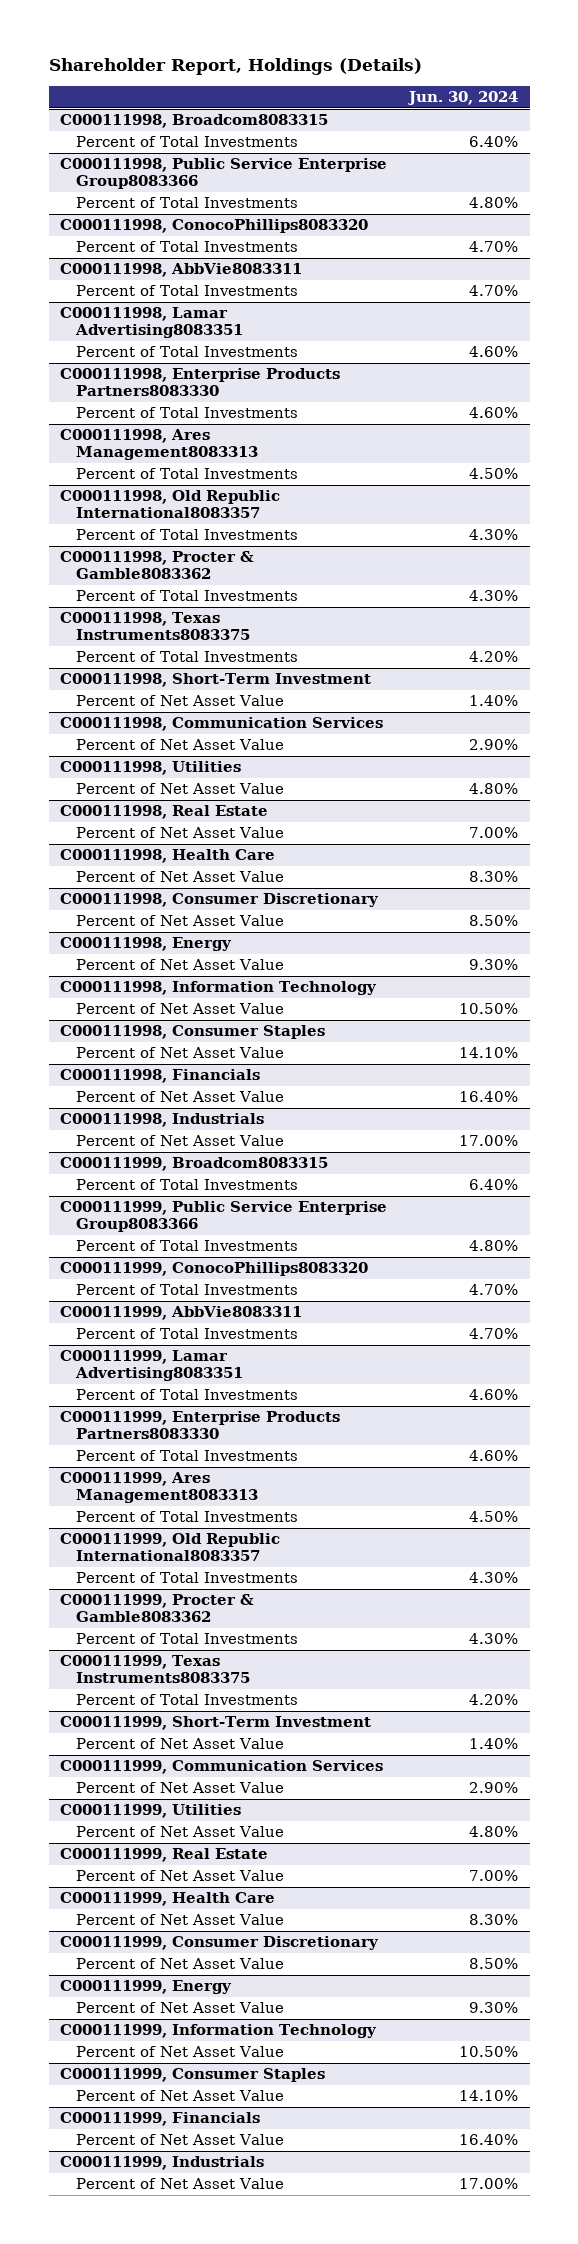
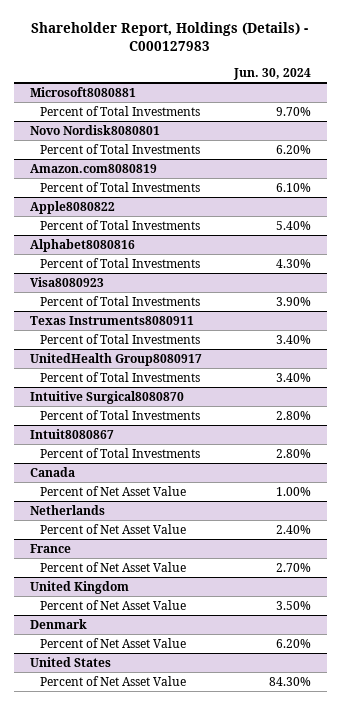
[48,58,422,76] Shareholder Report, Holdings (Details) -> [31,21,309,52] Shareholder Report, Holdings (Details) - C000127983
[60,114,329,129] C000111998, Broadcom8083315 -> none
[60,158,388,190] C000111998, Public Service Enterprise Group8083366 -> none
[60,219,369,234] C000111998, ConocoPhillips8083320 -> none
[60,263,303,278] C000111998, AbbVie8083311 -> none
[60,307,244,339] C000111998, Lamar Advertising8083351 -> none
[76,346,299,358] Percent of Total Investments -> none
[60,368,341,397] C000111998, Enterprise Products Partners8083330 -> none
[76,407,299,419] Percent of Total Investments -> none
[60,429,259,461] C000111998, Ares Management8083313 -> none
[76,468,299,480] Percent of Total Investments -> none
[60,490,281,519] C000111998, Old Republic International8083357 -> none
[76,529,299,541] Percent of Total Investments -> none
[60,551,255,580] C000111998, Procter & Gamble8083362 -> none
[76,590,299,602] Percent of Total Investments -> none
[60,612,251,641] C000111998, Texas Instruments8083375 -> none
[76,651,299,663] Percent of Total Investments -> none
[60,673,372,688] C000111998, Short-Term Investment -> none
[76,695,285,707] Percent of Net Asset Value -> none
[60,717,384,732] C000111998, Communication Services -> none
[76,739,285,751] Percent of Net Asset Value -> none
[60,761,242,776] C000111998, Utilities -> none
[76,783,285,795] Percent of Net Asset Value -> none
[60,805,269,820] C000111998, Real Estate -> none
[76,827,285,839] Percent of Net Asset Value -> none
[60,849,276,864] C000111998, Health Care -> none
[76,871,285,883] Percent of Net Asset Value -> none
[60,893,380,908] C000111998, Consumer Discretionary -> none
[76,915,285,927] Percent of Net Asset Value -> none
[60,937,233,952] C000111998, Energy -> none
[76,959,285,971] Percent of Net Asset Value -> none
[60,981,378,996] C000111998, Information Technology -> none
[76,1003,285,1015] Percent of Net Asset Value -> none
[60,1025,326,1040] C000111998, Consumer Staples -> none
[76,1047,285,1059] Percent of Net Asset Value -> none
[60,1069,261,1084] C000111998, Financials -> none
[76,1091,285,1103] Percent of Net Asset Value -> none
[60,1113,265,1128] C000111998, Industrials -> none
[76,1135,285,1147] Percent of Net Asset Value -> none
[60,1157,329,1172] C000111999, Broadcom8083315 -> none
[76,1179,299,1191] Percent of Total Investments -> none
[60,1201,388,1233] C000111999, Public Service Enterprise Group8083366 -> none
[76,1240,299,1252] Percent of Total Investments -> none
[60,1262,369,1277] C000111999, ConocoPhillips8083320 -> none
[76,1284,299,1296] Percent of Total Investments -> none
[60,1306,303,1321] C000111999, AbbVie8083311 -> none
[76,1328,299,1340] Percent of Total Investments -> none
[60,1350,244,1382] C000111999, Lamar Advertising8083351 -> none
[76,1389,299,1401] Percent of Total Investments -> none
[60,1411,341,1440] C000111999, Enterprise Products Partners8083330 -> none
[76,1450,299,1462] Percent of Total Investments -> none
[60,1472,259,1504] C000111999, Ares Management8083313 -> none
[76,1511,299,1523] Percent of Total Investments -> none
[60,1533,281,1562] C000111999, Old Republic International8083357 -> none
[76,1572,299,1584] Percent of Total Investments -> none
[60,1594,255,1623] C000111999, Procter & Gamble8083362 -> none
none -> [30,86,137,97] Microsoft8080881
[469,136,519,148] 6.40% -> [275,106,311,116] 9.70%
none -> [30,124,161,135] Novo Nordisk8080801
[469,197,519,209] 4.80% -> [275,144,311,154] 6.20%
none -> [30,163,158,173] Amazon.com8080819
[469,241,519,253] 4.70% -> [275,182,311,192] 6.10%
none -> [30,200,116,214] Apple8080822
[469,285,519,297] 4.70% -> [275,220,311,230] 5.40%
none -> [30,238,136,252] Alphabet8080816
[60,1655,251,1684] C000111999, Texas Instruments8083375 -> none
[60,1716,372,1731] C000111999, Short-Term Investment -> none
[60,1760,384,1775] C000111999, Communication Services -> none
[60,1804,242,1819] C000111999, Utilities -> none
[60,1848,269,1863] C000111999, Real Estate -> none
[60,1892,276,1907] C000111999, Health Care -> none
[60,1936,380,1951] C000111999, Consumer Discretionary -> none
[60,1980,233,1995] C000111999, Energy -> none
[76,2002,285,2014] Percent of Net Asset Value -> none
[60,2024,378,2039] C000111999, Information Technology -> none
[76,2046,285,2058] Percent of Net Asset Value -> none
[60,2068,326,2083] C000111999, Consumer Staples -> none
[76,2090,285,2102] Percent of Net Asset Value -> none
[60,2112,261,2127] C000111999, Financials -> none
[76,2134,285,2146] Percent of Net Asset Value -> none
[60,2156,265,2171] C000111999, Industrials -> none
[76,2178,285,2190] Percent of Net Asset Value -> none
none -> [30,276,105,287] Visa8080923
[469,1694,519,1706] 4.20% -> [275,296,311,306] 3.90%
none -> [30,315,195,325] Texas Instruments8080911
none -> [40,333,201,344] Percent of Total Investments
none -> [30,352,203,366] UnitedHealth Group8080917
none -> [40,371,201,382] Percent of Total Investments
none -> [30,390,185,404] Intuitive Surgical8080870
none -> [40,409,201,420] Percent of Total Investments
none -> [30,428,115,439] Intuit8080867
none -> [40,447,201,458] Percent of Total Investments
none -> [30,466,76,477] Canada
[469,1738,519,1750] 1.40% -> [275,486,311,496] 1.00%
none -> [30,504,106,515] Netherlands
[469,1782,519,1794] 2.90% -> [275,524,311,534] 2.40%
none -> [30,543,72,553] France
[469,1826,519,1838] 4.80% -> [275,562,311,572] 2.70%
none -> [30,580,130,594] United Kingdom
[469,1870,519,1882] 7.00% -> [275,600,311,610] 3.50%
none -> [30,618,88,629] Denmark
[469,1914,519,1926] 8.30% -> [275,638,311,648] 6.20%
none -> [30,656,112,667] United States
[469,1958,519,1970] 8.50% -> [268,676,311,686] 84.30%

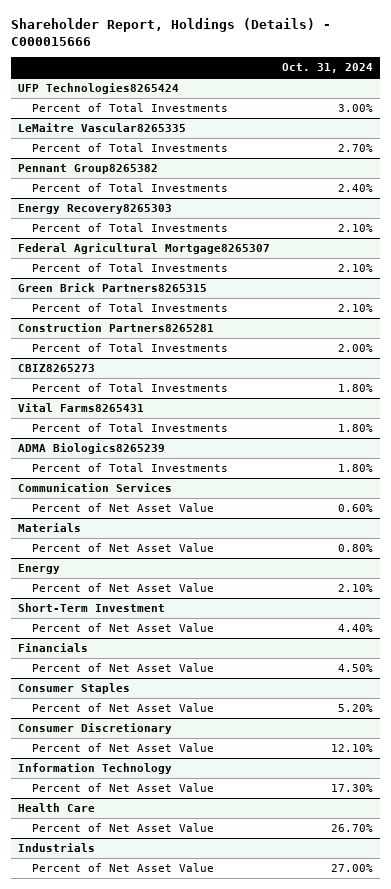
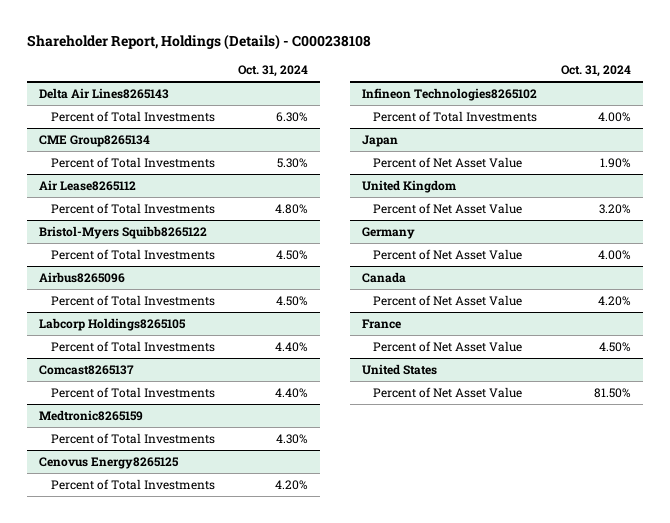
[11,17,332,46] Shareholder Report, Holdings (Details) - C000015666 -> [27,34,372,51] Shareholder Report, Holdings (Details) - C000238108
[17,83,179,95] UFP Technologies8265424 -> none
[17,123,186,133] LeMaitre Vascular8265335 -> none
[17,164,158,175] Pennant Group8265382 -> none
[17,204,172,215] Energy Recovery8265303 -> none
[17,243,270,255] Federal Agricultural Mortgage8265307 -> none
[17,283,207,293] Green Brick Partners8265315 -> none
[17,323,214,333] Construction Partners8265281 -> none
[17,364,95,373] CBIZ8265273 -> none
[17,403,144,413] Vital Farms8265431 -> none
[17,443,165,455] ADMA Biologics8265239 -> none
[17,483,172,493] Communication Services -> none
[17,523,81,533] Materials -> none
[17,564,60,575] Energy -> none
[17,603,165,613] Short-Term Investment -> none
[17,643,88,653] Financials -> none
none -> [39,87,170,99] Delta Air Lines8265143
[338,104,374,113] 3.00% -> [276,111,309,122] 6.30%
none -> [39,134,151,147] CME Group8265134
[338,144,374,153] 2.70% -> [277,157,309,168] 5.30%
none -> [39,179,137,191] Air Lease8265112
[338,184,374,193] 2.40% -> [275,203,309,214] 4.80%
none -> [39,225,208,239] Bristol-Myers Squibb8265122
[338,224,374,233] 2.10% -> [276,249,309,260] 4.50%
none -> [39,271,126,283] Airbus8265096
[338,264,374,273] 2.10% -> [276,295,309,306] 4.50%
none -> [39,317,187,331] Labcorp Holdings8265105
[338,304,374,313] 2.10% -> [275,341,309,352] 4.40%
none -> [39,364,135,375] Comcast8265137
[338,344,374,353] 2.00% -> [275,387,309,398] 4.40%
none -> [39,409,144,421] Medtronic8265159
[338,384,374,393] 1.80% -> [276,433,309,444] 4.30%
none -> [39,456,180,469] Cenovus Energy8265125
[338,424,374,433] 1.80% -> [275,479,309,490] 4.20%
none -> [361,87,537,101] Infineon Technologies8265102
[338,464,374,473] 1.80% -> [597,111,631,122] 4.00%
none -> [361,134,398,147] Japan
[338,504,374,513] 0.60% -> [599,157,631,168] 1.90%
none -> [361,179,456,193] United Kingdom
[338,544,374,553] 0.80% -> [598,203,631,214] 3.20%
none -> [361,226,415,239] Germany
[338,584,374,593] 2.10% -> [597,249,631,260] 4.00%
none -> [361,271,406,283] Canada
[338,624,374,633] 4.40% -> [597,295,631,306] 4.20%
none -> [361,318,401,329] France
[17,683,130,695] Consumer Staples -> none
[17,723,172,735] Consumer Discretionary -> none
[31,743,214,753] Percent of Net Asset Value -> none
[17,763,172,775] Information Technology -> none
[31,783,214,793] Percent of Net Asset Value -> none
[17,803,95,813] Health Care -> none
[31,823,214,833] Percent of Net Asset Value -> none
[17,843,95,853] Industrials -> none
[31,863,214,873] Percent of Net Asset Value -> none
none -> [361,363,437,375] United States
[338,704,374,713] 5.20% -> [593,387,631,398] 81.50%

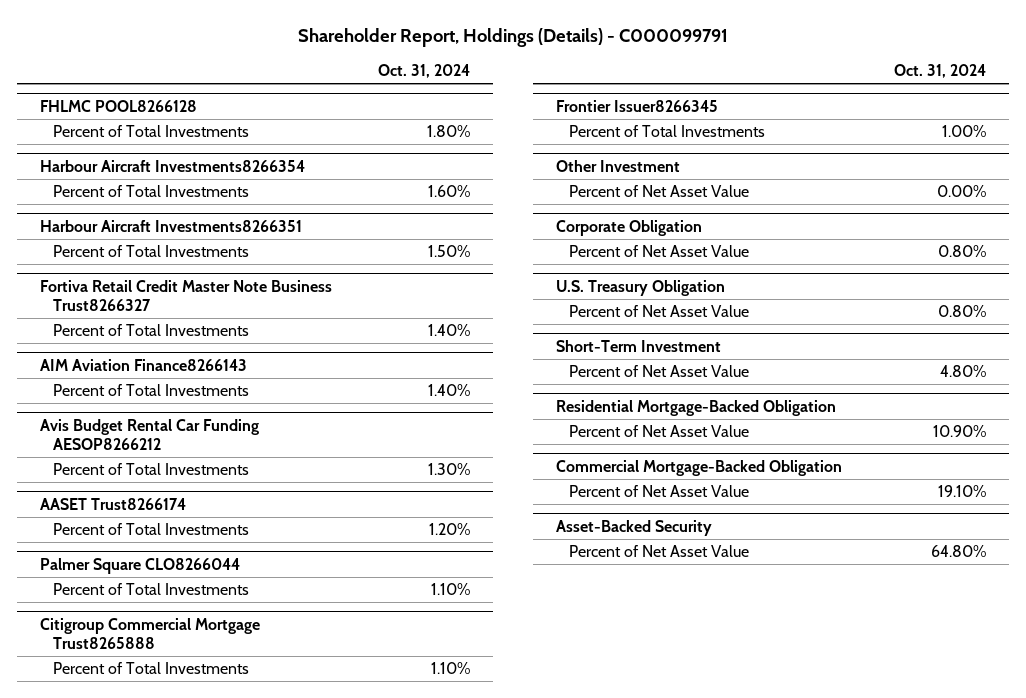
[27,34,372,51] Shareholder Report, Holdings (Details) - C000238108 -> [298,28,729,48] Shareholder Report, Holdings (Details) - C000099791
[39,87,170,99] Delta Air Lines8265143 -> none
[39,134,151,147] CME Group8265134 -> none
[39,179,137,191] Air Lease8265112 -> none
[39,225,208,239] Bristol-Myers Squibb8265122 -> none
[39,271,126,283] Airbus8265096 -> none
[39,317,187,331] Labcorp Holdings8265105 -> none
[39,364,135,375] Comcast8265137 -> none
[39,409,144,421] Medtronic8265159 -> none
[39,456,180,469] Cenovus Energy8265125 -> none
[361,87,537,101] Infineon Technologies8265102 -> none
[361,134,398,147] Japan -> none
[361,179,456,193] United Kingdom -> none
[361,226,415,239] Germany -> none
[361,271,406,283] Canada -> none
[361,318,401,329] France -> none
[361,363,437,375] United States -> none
none -> [40,99,198,112] FHLMC POOL8266128
[276,111,309,122] 6.30% -> [427,125,471,138] 1.80%
none -> [40,159,306,172] Harbour Aircraft Investments8266354
[277,157,309,168] 5.30% -> [428,185,471,198] 1.60%
none -> [40,219,303,232] Harbour Aircraft Investments8266351
[275,203,309,214] 4.80% -> [428,245,471,258] 1.50%
none -> [40,279,333,311] Fortiva Retail Credit Master Note Business Trust8266327
[276,249,309,260] 4.50% -> [428,324,471,337] 1.40%
none -> [40,358,248,371] AIM Aviation Finance8266143
[276,295,309,306] 4.50% -> [428,384,471,397] 1.40%
none -> [40,418,260,450] Avis Budget Rental Car Funding AESOP8266212
[275,341,309,352] 4.40% -> [428,463,471,476] 1.30%
none -> [40,497,187,510] AASET Trust8266174
[275,387,309,398] 4.40% -> [429,523,471,536] 1.20%
none -> [40,557,241,574] Palmer Square CLO8266044
[276,433,309,444] 4.30% -> [431,583,471,596] 1.10%
none -> [40,617,261,649] Citigroup Commercial Mortgage Trust8265888
[275,479,309,490] 4.20% -> [431,662,471,675] 1.10%
none -> [556,99,719,112] Frontier Issuer8266345
[597,111,631,122] 4.00% -> [942,125,987,138] 1.00%
none -> [556,159,681,172] Other Investment
[599,157,631,168] 1.90% -> [937,185,987,198] 0.00%
none -> [556,219,703,236] Corporate Obligation
[598,203,631,214] 3.20% -> [938,245,987,258] 0.80%
none -> [556,279,726,296] U.S. Treasury Obligation
[597,249,631,260] 4.00% -> [938,305,987,318] 0.80%
none -> [556,339,722,352] Short-Term Investment
[597,295,631,306] 4.20% -> [940,365,987,378] 4.80%
none -> [556,399,837,416] Residential Mortgage-Backed Obligation
[598,341,631,352] 4.50% -> [933,425,987,438] 10.90%
none -> [556,459,843,476] Commercial Mortgage-Backed Obligation
[593,387,631,398] 81.50% -> [938,485,987,498] 19.10%
none -> [556,519,713,536] Asset-Backed Security
none -> [569,545,750,558] Percent of Net Asset Value

